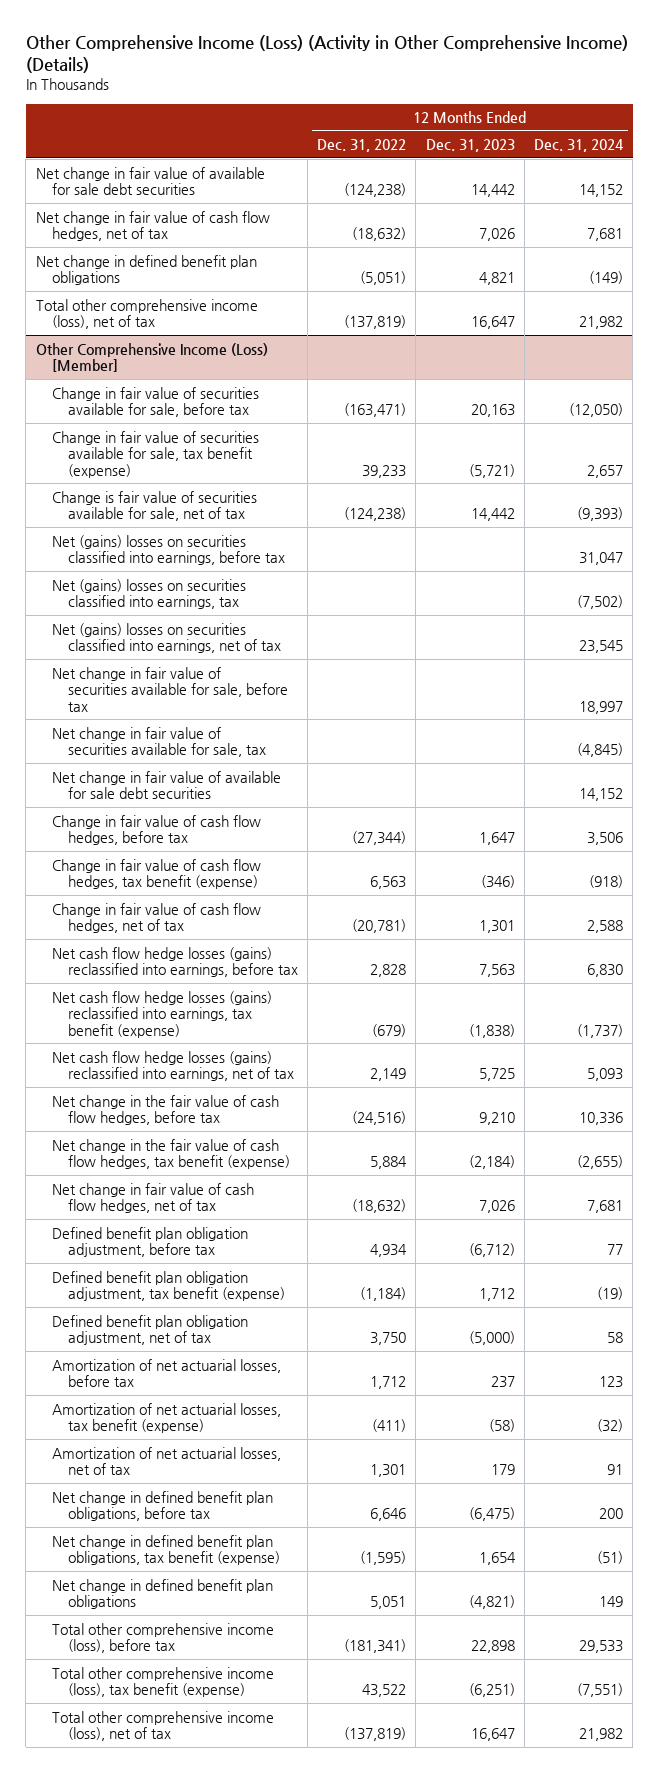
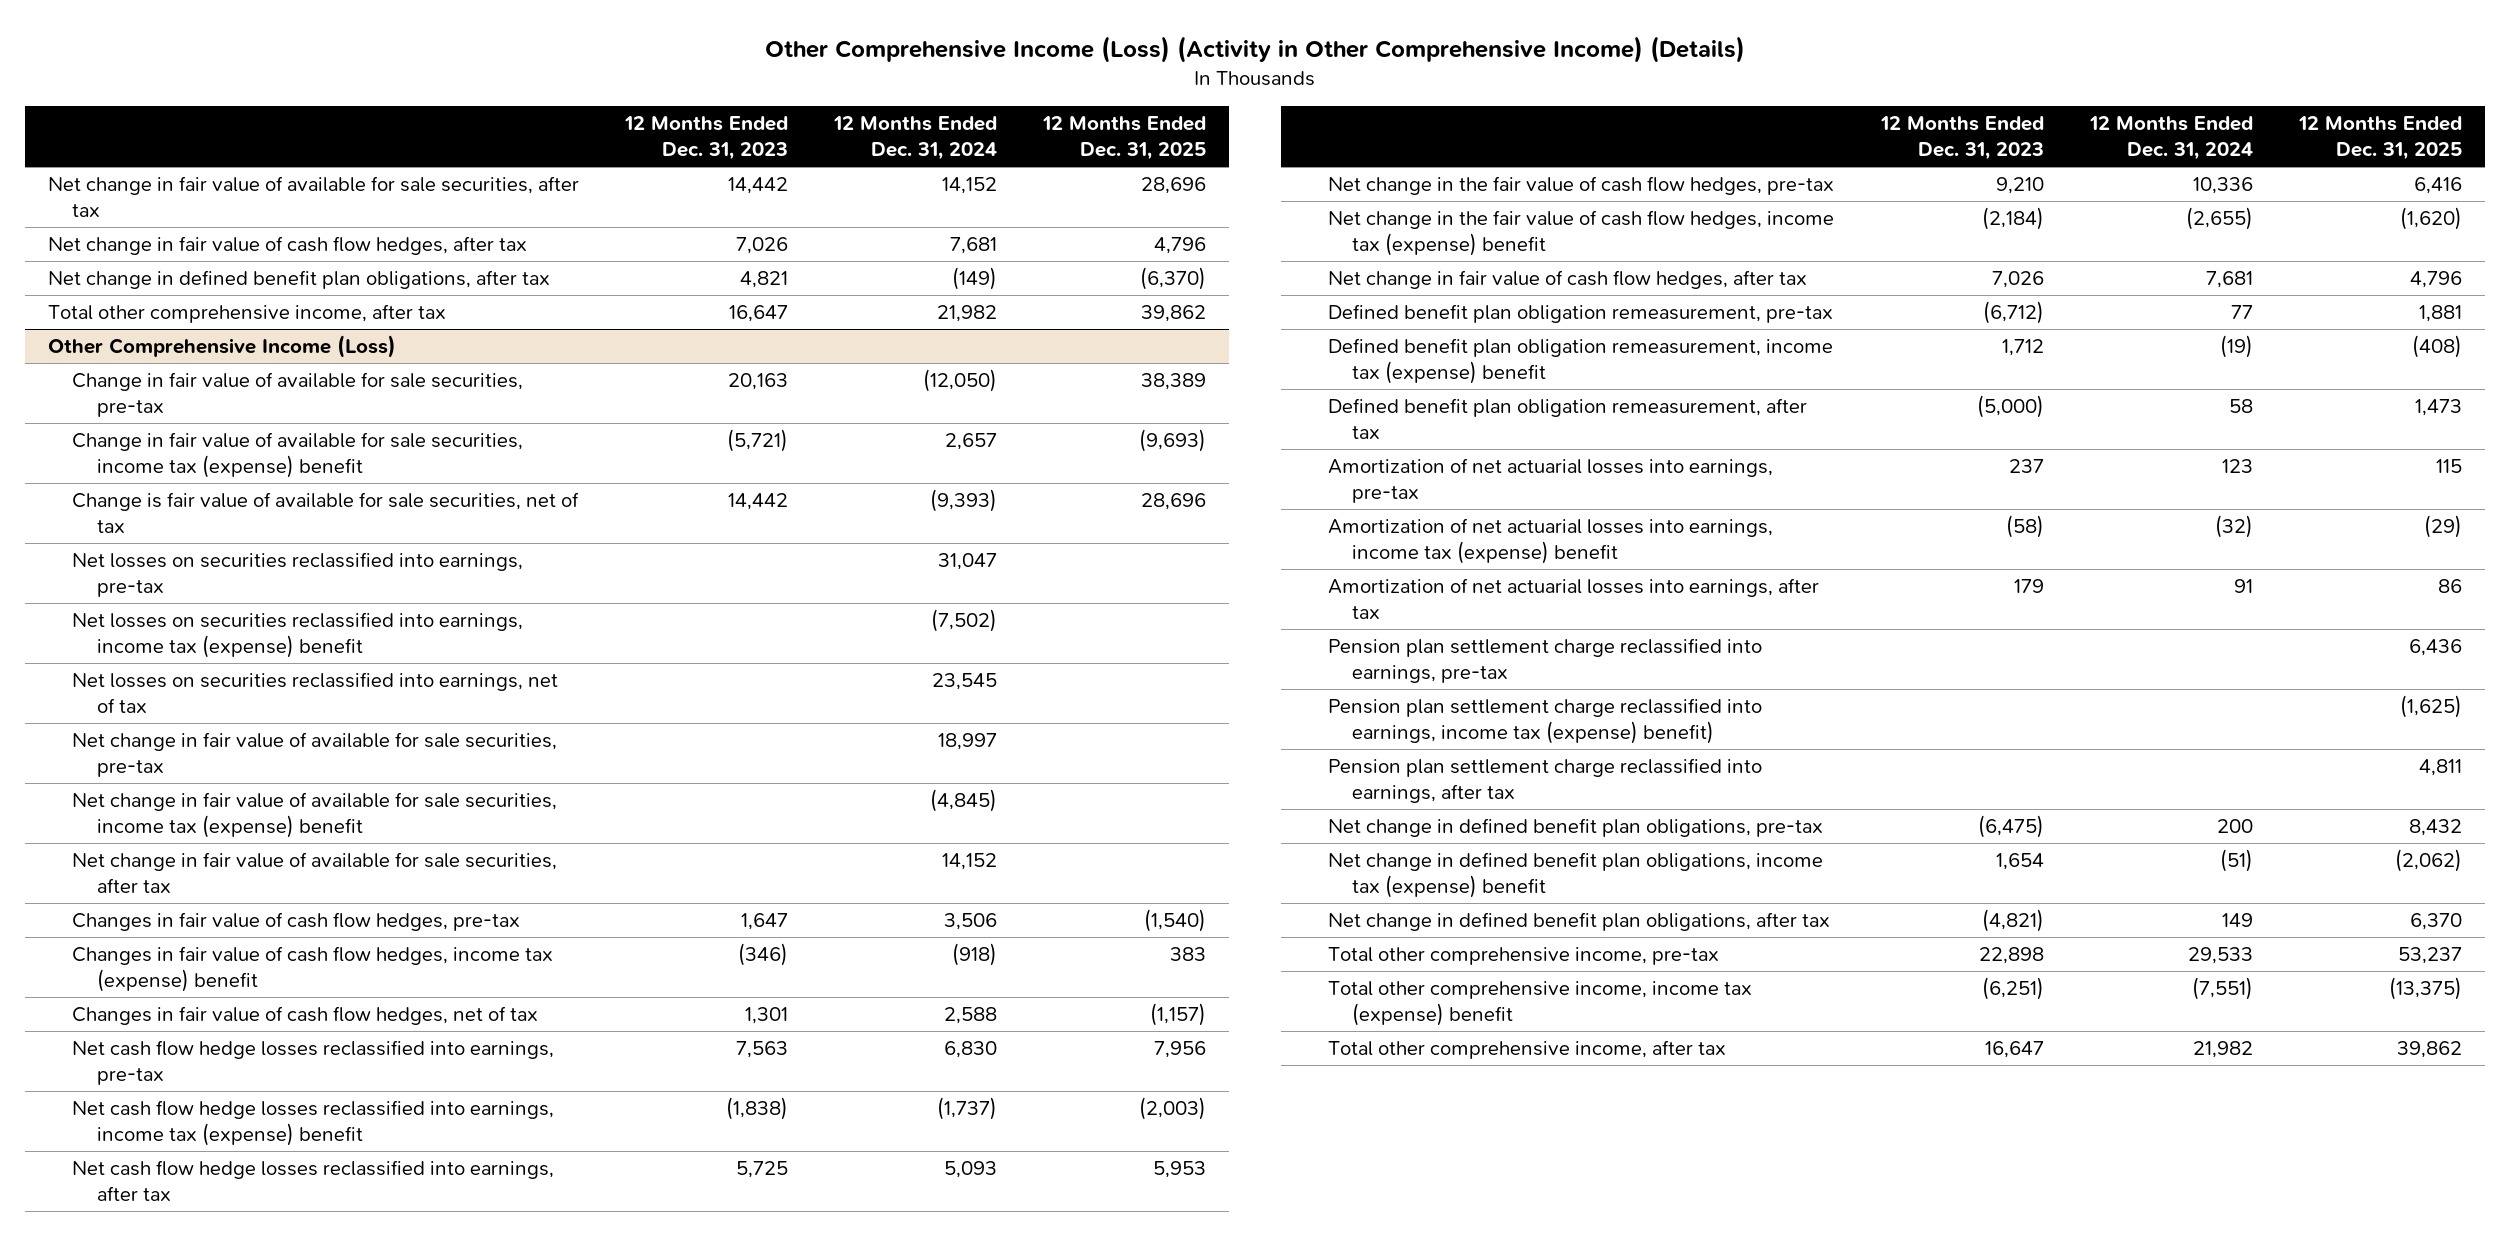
[317,139,407,153] Dec. 31, 2022 -> none
none -> [1042,116,1207,160] 12 Months Ended Dec. 31, 2025
[35,166,265,196] Net change in fair value of available for sale debt securities -> [48,176,580,217] Net change in fair value of available for sale securities, after tax
[35,210,270,242] Net change in fair value of cash flow hedges, net of tax -> [48,236,528,256] Net change in fair value of cash flow hedges, after tax
[35,254,257,286] Net change in defined benefit plan obligations -> [48,270,551,290] Net change in defined benefit plan obligations, after tax
[35,298,258,330] Total other comprehensive income (loss), net of tax -> [48,304,447,324] Total other comprehensive income, after tax
[35,342,268,373] Other Comprehensive Income (Loss) [Member] -> [48,335,397,359] Other Comprehensive Income (Loss)
[51,386,259,418] Change in fair value of securities available for sale, before tax -> [72,372,524,417] Change in fair value of available for sale securities, pre-tax
[51,430,259,478] Change in fair value of securities available for sale, tax benefit (expense) -> [72,432,524,478] Change in fair value of available for sale securities, income tax (expense) benefit
[51,490,257,522] Change is fair value of securities available for sale, net of tax -> [72,492,580,533] Change is fair value of available for sale securities, net of tax
[51,534,285,566] Net (gains) losses on securities classified into earnings, before tax -> [72,552,524,597] Net losses on securities reclassified into earnings, pre-tax
[51,578,246,610] Net (gains) losses on securities classified into earnings, tax -> [72,612,524,658] Net losses on securities reclassified into earnings, income tax (expense) benefit
[51,622,281,654] Net (gains) losses on securities classified into earnings, net of tax -> [72,672,559,713] Net losses on securities reclassified into earnings, net of tax
[51,666,288,712] Net change in fair value of securities available for sale, before tax -> [72,732,558,777] Net change in fair value of available for sale securities, pre-tax
[51,726,266,758] Net change in fair value of securities available for sale, tax -> [72,792,558,838] Net change in fair value of available for sale securities, income tax (expense) benefit
[51,770,281,800] Net change in fair value of available for sale debt securities -> [72,852,558,893] Net change in fair value of available for sale securities, after tax
[51,814,261,846] Change in fair value of cash flow hedges, before tax -> [72,912,521,932] Changes in fair value of cash flow hedges, pre-tax
[51,858,261,890] Change in fair value of cash flow hedges, tax benefit (expense) -> [72,946,554,992] Changes in fair value of cash flow hedges, income tax (expense) benefit
[51,902,261,934] Change in fair value of cash flow hedges, net of tax -> [72,1006,539,1026] Changes in fair value of cash flow hedges, net of tax
[51,946,298,978] Net cash flow hedge losses (gains) reclassified into earnings, before tax -> [72,1040,555,1085] Net cash flow hedge losses reclassified into earnings, pre-tax
[51,990,272,1038] Net cash flow hedge losses (gains) reclassified into earnings, tax benefit (expense) -> [72,1100,555,1146] Net cash flow hedge losses reclassified into earnings, income tax (expense) benefit
[51,1050,294,1082] Net cash flow hedge losses (gains) reclassified into earnings, net of tax -> [72,1160,555,1201] Net cash flow hedge losses reclassified into earnings, after tax
[51,1094,279,1126] Net change in the fair value of cash flow hedges, before tax -> [1328,176,1835,196] Net change in the fair value of cash flow hedges, pre-tax
[51,1138,290,1170] Net change in the fair value of cash flow hedges, tax benefit (expense) -> [1328,210,1835,256] Net change in the fair value of cash flow hedges, income tax (expense) benefit
[51,1182,254,1214] Net change in fair value of cash flow hedges, net of tax -> [1328,270,1808,290] Net change in fair value of cash flow hedges, after tax
[51,1226,248,1258] Defined benefit plan obligation adjustment, before tax -> [1328,304,1834,324] Defined benefit plan obligation remeasurement, pre-tax
[51,1270,285,1302] Defined benefit plan obligation adjustment, tax benefit (expense) -> [1328,338,1834,384] Defined benefit plan obligation remeasurement, income tax (expense) benefit
[51,1314,248,1346] Defined benefit plan obligation adjustment, net of tax -> [1328,398,1808,439] Defined benefit plan obligation remeasurement, after tax
[51,1358,281,1388] Amortization of net actuarial losses, before tax -> [1328,458,1774,503] Amortization of net actuarial losses into earnings, pre-tax
[51,1402,281,1434] Amortization of net actuarial losses, tax benefit (expense) -> [1328,518,1774,564] Amortization of net actuarial losses into earnings, income tax (expense) benefit
[51,1446,281,1476] Amortization of net actuarial losses, net of tax -> [1328,578,1820,619] Amortization of net actuarial losses into earnings, after tax
none -> [1328,638,1763,683] Pension plan settlement charge reclassified into earnings, pre-tax
none -> [1328,698,1763,744] Pension plan settlement charge reclassified into earnings, income tax (expense) benefit)
none -> [1328,758,1763,803] Pension plan settlement charge reclassified into earnings, after tax
[51,1490,273,1522] Net change in defined benefit plan obligations, before tax -> [1328,818,1824,838] Net change in defined benefit plan obligations, pre-tax
[51,1534,280,1566] Net change in defined benefit plan obligations, tax benefit (expense) -> [1328,852,1824,898] Net change in defined benefit plan obligations, income tax (expense) benefit
[51,1578,273,1610] Net change in defined benefit plan obligations -> [1328,912,1831,932] Net change in defined benefit plan obligations, after tax
[51,1622,274,1654] Total other comprehensive income (loss), before tax -> [1328,947,1720,966] Total other comprehensive income, pre-tax
[51,1666,274,1698] Total other comprehensive income (loss), tax benefit (expense) -> [1328,981,1753,1026] Total other comprehensive income, income tax (expense) benefit
[51,1710,274,1742] Total other comprehensive income (loss), net of tax -> [1328,1040,1727,1060] Total other comprehensive income, after tax

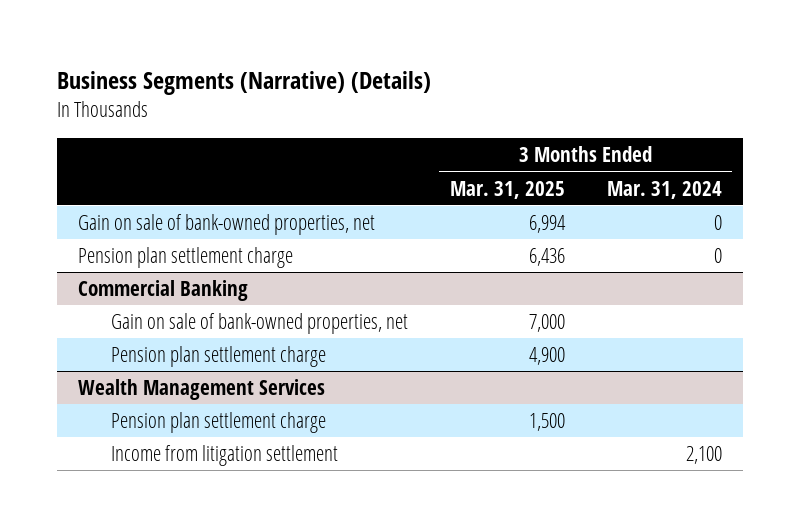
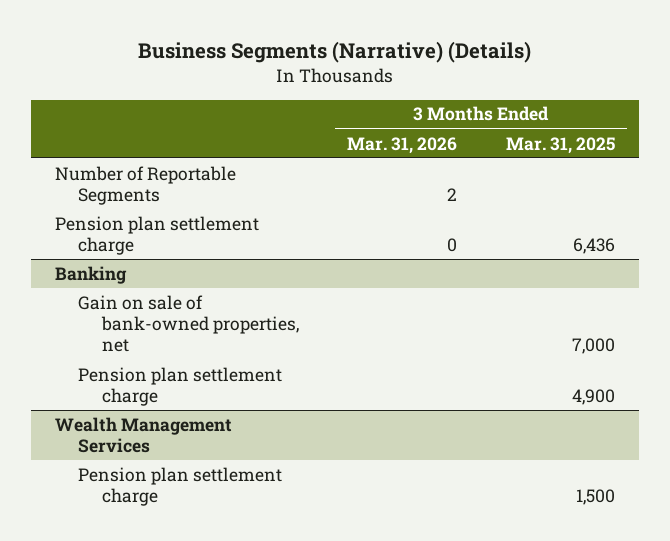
[606,180,722,199] Mar. 31, 2024 -> none
none -> [347,136,458,154] Mar. 31, 2026
[78,214,376,236] Gain on sale of bank-owned properties, net -> none
none -> [54,165,236,206] Number of Reportable Segments
[78,280,249,302] Commercial Banking -> [54,265,127,284] Banking
[110,445,338,467] Income from litigation settlement -> none

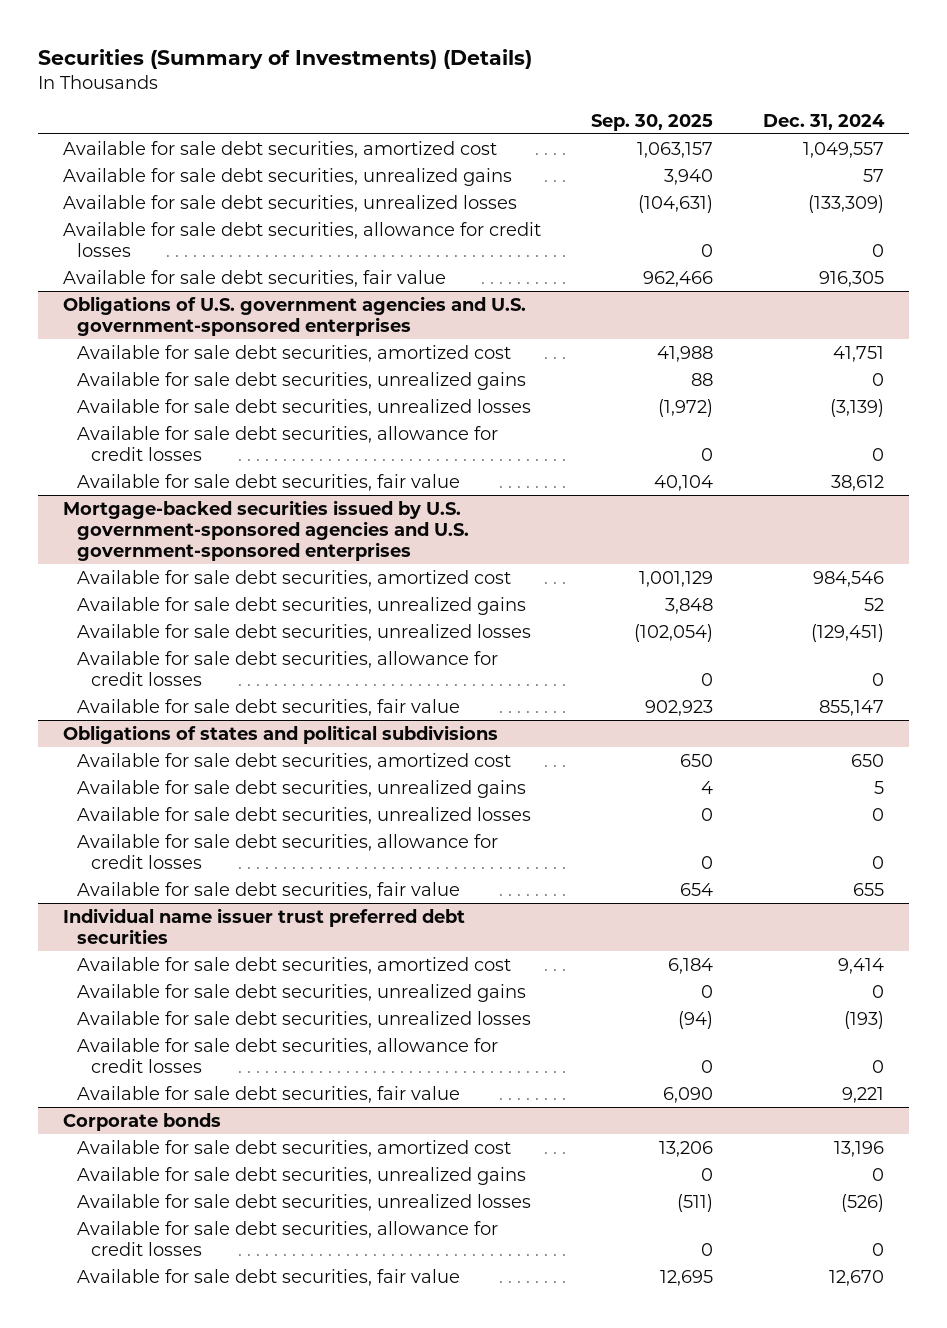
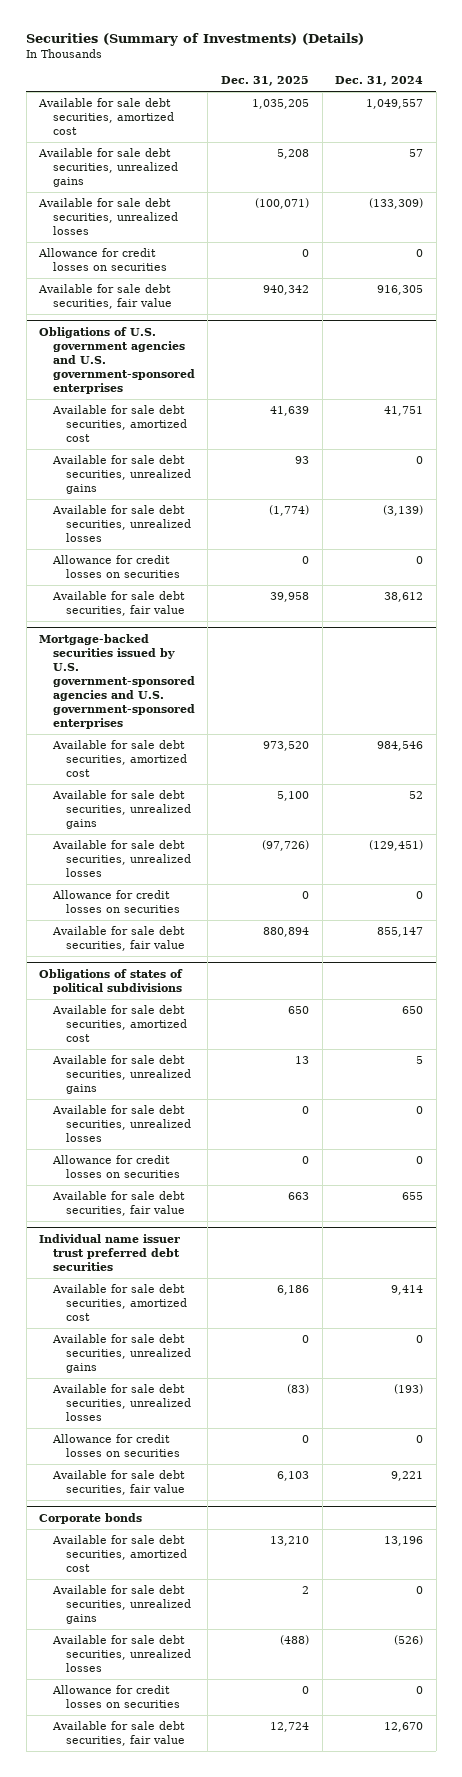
[591,113,714,131] Sep. 30, 2025 -> none
none -> [221,76,310,87] Dec. 31, 2025
[62,221,541,257] Available for sale debt securities, allowance for credit losses -> [38,248,167,271] Allowance for credit losses on securities
[77,425,499,461] Available for sale debt securities, allowance for credit losses -> [51,555,181,578] Allowance for credit losses on securities
[77,650,499,686] Available for sale debt securities, allowance for credit losses -> [51,890,181,913] Allowance for credit losses on securities
[62,724,498,744] Obligations of states and political subdivisions -> [39,969,184,994] Obligations of states of political subdivisions
[77,833,499,869] Available for sale debt securities, allowance for credit losses -> [51,1155,181,1178] Allowance for credit losses on securities
[77,1037,499,1073] Available for sale debt securities, allowance for credit losses -> [51,1434,181,1457] Allowance for credit losses on securities
[77,1220,499,1256] Available for sale debt securities, allowance for credit losses -> [51,1685,181,1708] Allowance for credit losses on securities

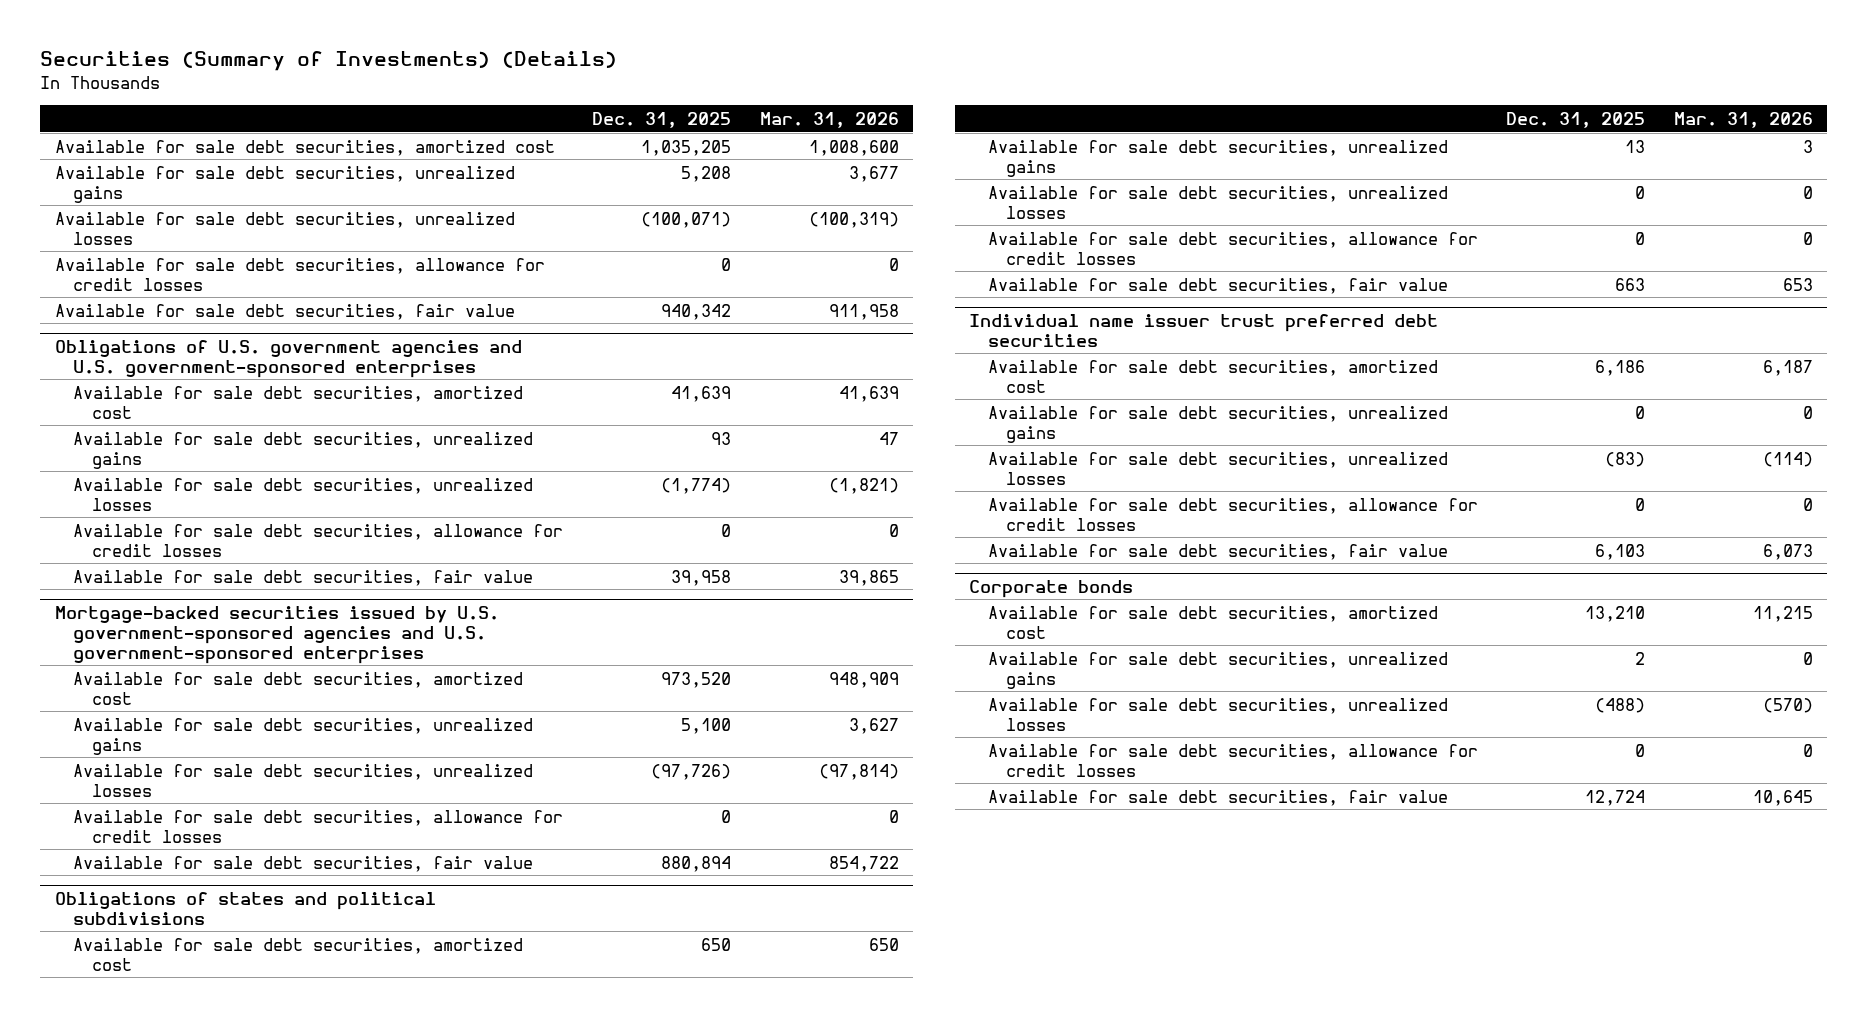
[335,76,424,87] Dec. 31, 2024 -> none
none -> [759,111,899,128] Mar. 31, 2026
[38,248,167,271] Allowance for credit losses on securities -> [54,257,545,291] Available for sale debt securities, allowance for credit losses
[51,555,181,578] Allowance for credit losses on securities -> [73,523,564,557] Available for sale debt securities, allowance for credit losses
[51,890,181,913] Allowance for credit losses on securities -> [73,809,564,843] Available for sale debt securities, allowance for credit losses
[39,969,184,994] Obligations of states of political subdivisions -> [54,891,436,925] Obligations of states and political subdivisions
[51,1155,181,1178] Allowance for credit losses on securities -> [987,231,1478,265] Available for sale debt securities, allowance for credit losses
[51,1434,181,1457] Allowance for credit losses on securities -> [987,497,1478,531] Available for sale debt securities, allowance for credit losses
[51,1685,181,1708] Allowance for credit losses on securities -> [987,743,1478,777] Available for sale debt securities, allowance for credit losses

